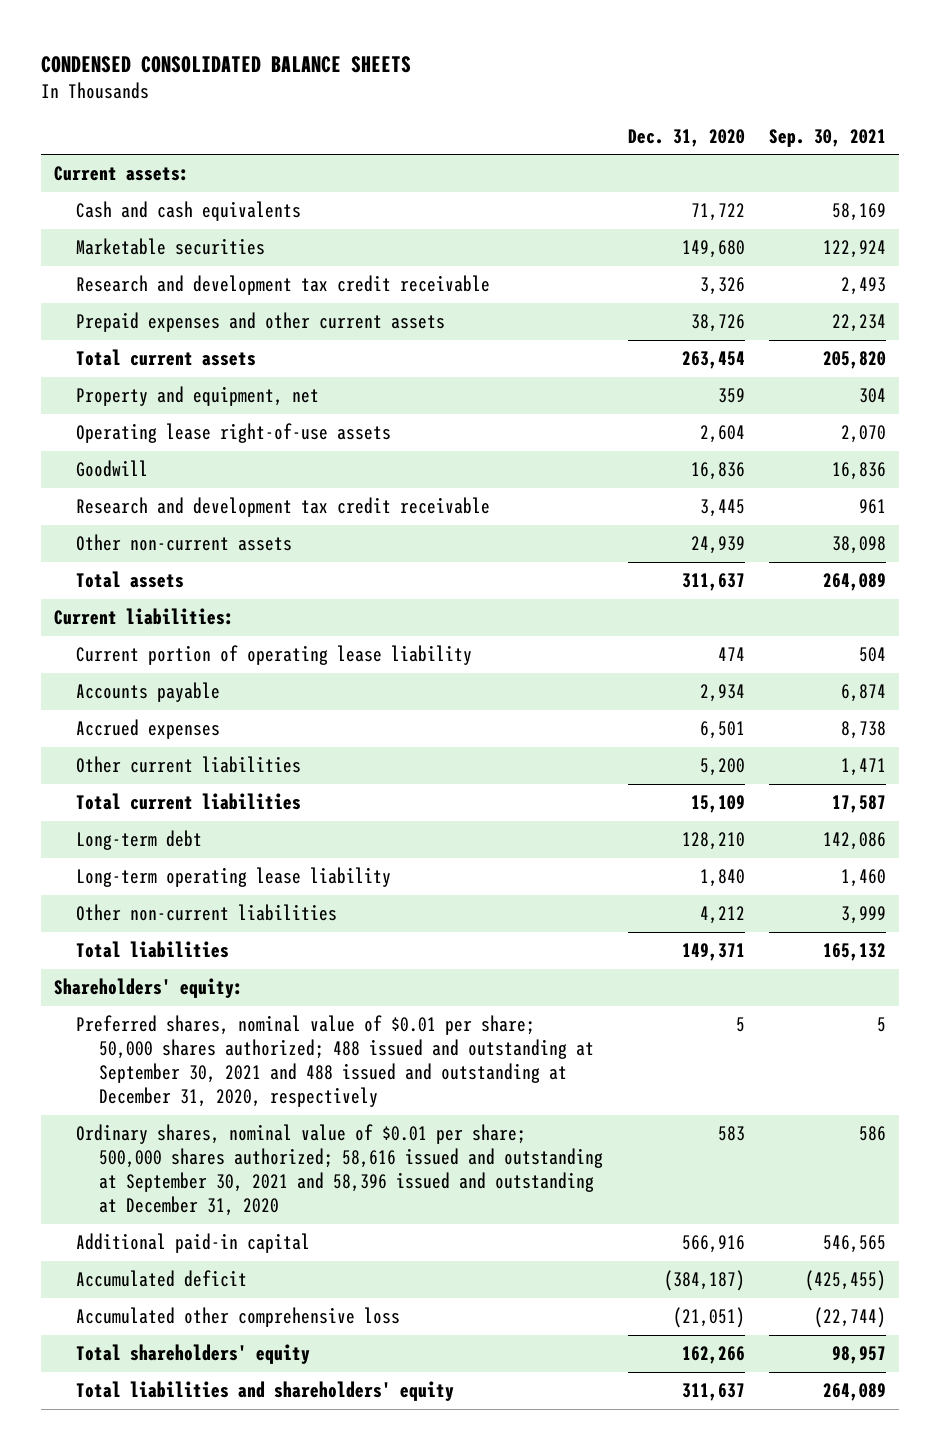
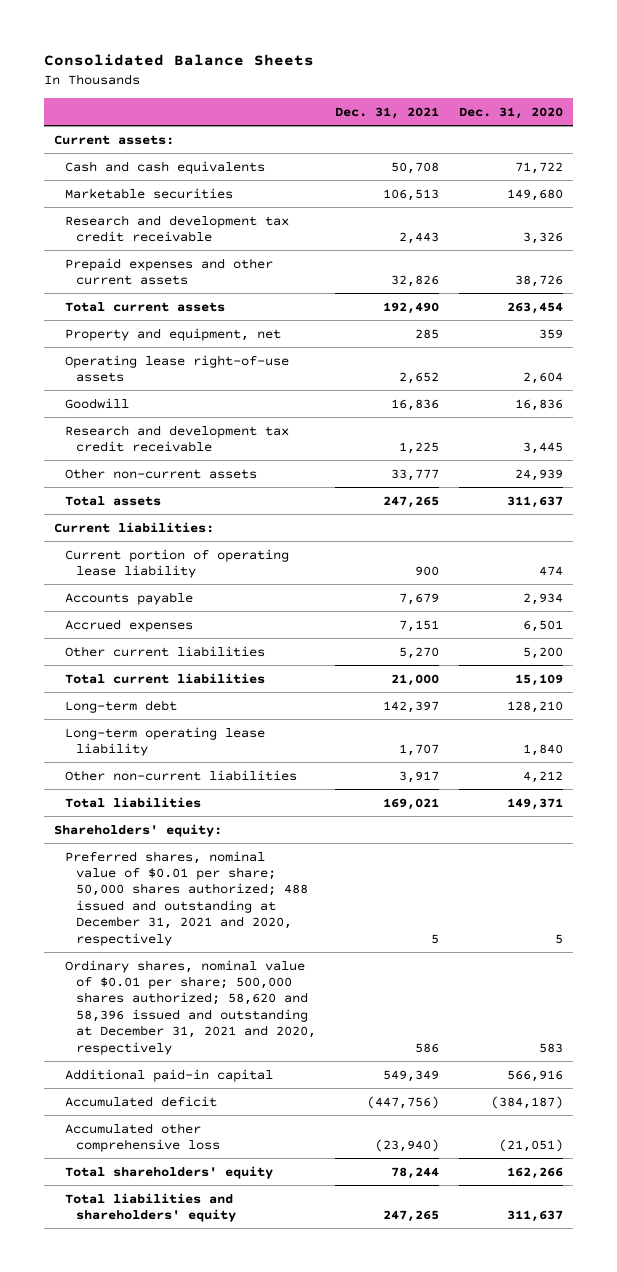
[41,55,412,73] CONDENSED CONSOLIDATED BALANCE SHEETS -> [43,54,314,67] Consolidated Balance Sheets
[769,128,887,147] Sep. 30, 2021 -> none
none -> [335,106,440,119] Dec. 31, 2021
[76,1015,594,1108] Preferred shares, nominal value of $0.01 per share; 50,000 shares authorized; 488 issued and outstanding at September 30, 2021 and 488 issued and outstanding at December 31, 2020, respectively -> [64,850,308,946] Preferred shares, nominal value of $0.01 per share; 50,000 shares authorized; 488 issued and outstanding at December 31, 2021 and 2020, respectively
[76,1124,603,1217] Ordinary shares, nominal value of $0.01 per share; 500,000 shares authorized; 58,616 issued and outstanding at September 30, 2021 and 58,396 issued and outstanding at December 31, 2020 -> [64,959,316,1055] Ordinary shares, nominal value of $0.01 per share; 500,000 shares authorized; 58,620 and 58,396 issued and outstanding at December 31, 2021 and 2020, respectively

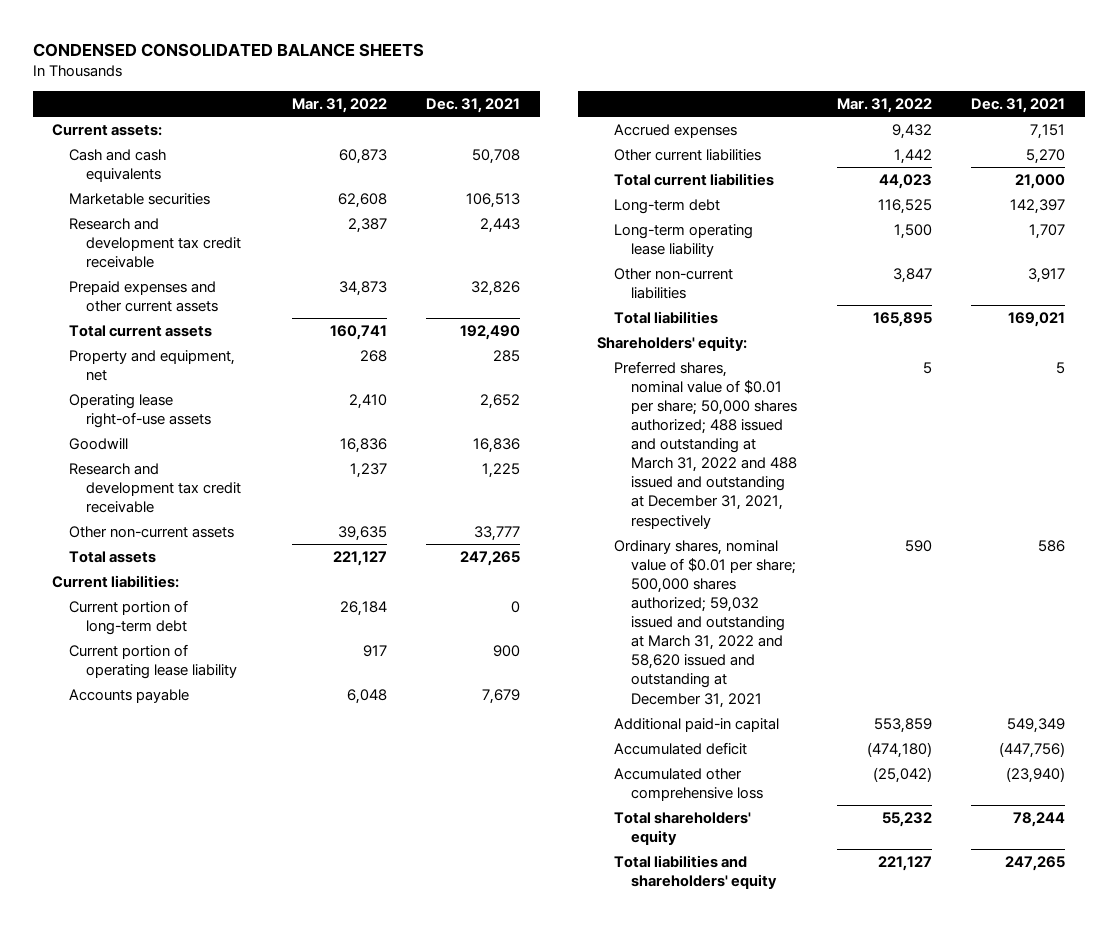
[43,54,314,67] Consolidated Balance Sheets -> [32,42,424,57] CONDENSED CONSOLIDATED BALANCE SHEETS
[459,106,564,119] Dec. 31, 2020 -> none
none -> [291,98,387,114] Mar. 31, 2022
none -> [69,599,189,635] Current portion of long-term debt
[64,850,308,946] Preferred shares, nominal value of $0.01 per share; 50,000 shares authorized; 488 issued and outstanding at December 31, 2021 and 2020, respectively -> [614,360,798,529] Preferred shares, nominal value of $0.01 per share; 50,000 shares authorized; 488 issued and outstanding at March 31, 2022 and 488 issued and outstanding at December 31, 2021, respectively
[64,959,316,1055] Ordinary shares, nominal value of $0.01 per share; 500,000 shares authorized; 58,620 and 58,396 issued and outstanding at December 31, 2021 and 2020, respectively -> [614,539,797,708] Ordinary shares, nominal value of $0.01 per share; 500,000 shares authorized; 59,032 issued and outstanding at March 31, 2022 and 58,620 issued and outstanding at December 31, 2021

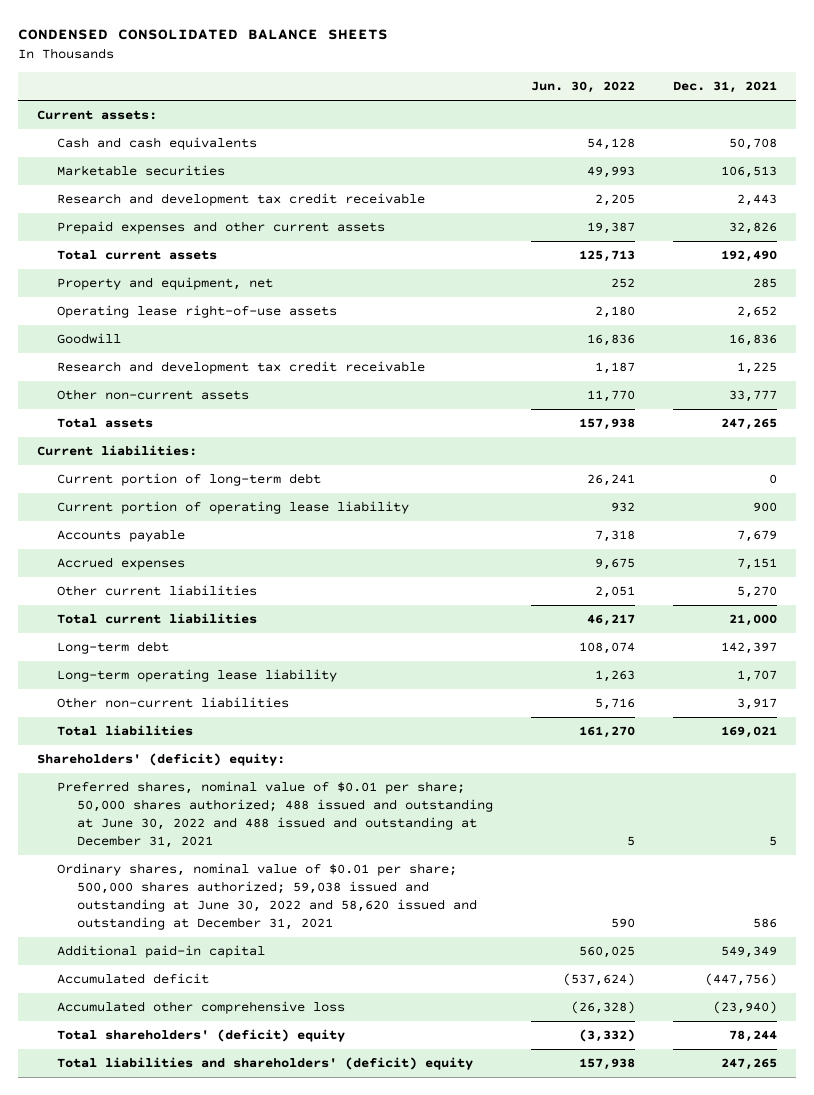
[291,98,387,114] Mar. 31, 2022 -> none
none -> [530,81,635,94] Jun. 30, 2022
[597,335,748,351] Shareholders' equity: -> [36,753,285,767] Shareholders' (deficit) equity:
[614,360,798,529] Preferred shares, nominal value of $0.01 per share; 50,000 shares authorized; 488 issued and outstanding at March 31, 2022 and 488 issued and outstanding at December 31, 2021, respectively -> [56,781,493,849] Preferred shares, nominal value of $0.01 per share; 50,000 shares authorized; 488 issued and outstanding at June 30, 2022 and 488 issued and outstanding at December 31, 2021
[614,539,797,708] Ordinary shares, nominal value of $0.01 per share; 500,000 shares authorized; 59,032 issued and outstanding at March 31, 2022 and 58,620 issued and outstanding at December 31, 2021 -> [56,863,477,931] Ordinary shares, nominal value of $0.01 per share; 500,000 shares authorized; 59,038 issued and outstanding at June 30, 2022 and 58,620 issued and outstanding at December 31, 2021
[614,811,752,845] Total shareholders' equity -> [56,1029,345,1043] Total shareholders' (deficit) equity
[614,854,778,889] Total liabilities and shareholders' equity -> [56,1057,473,1071] Total liabilities and shareholders' (deficit) equity

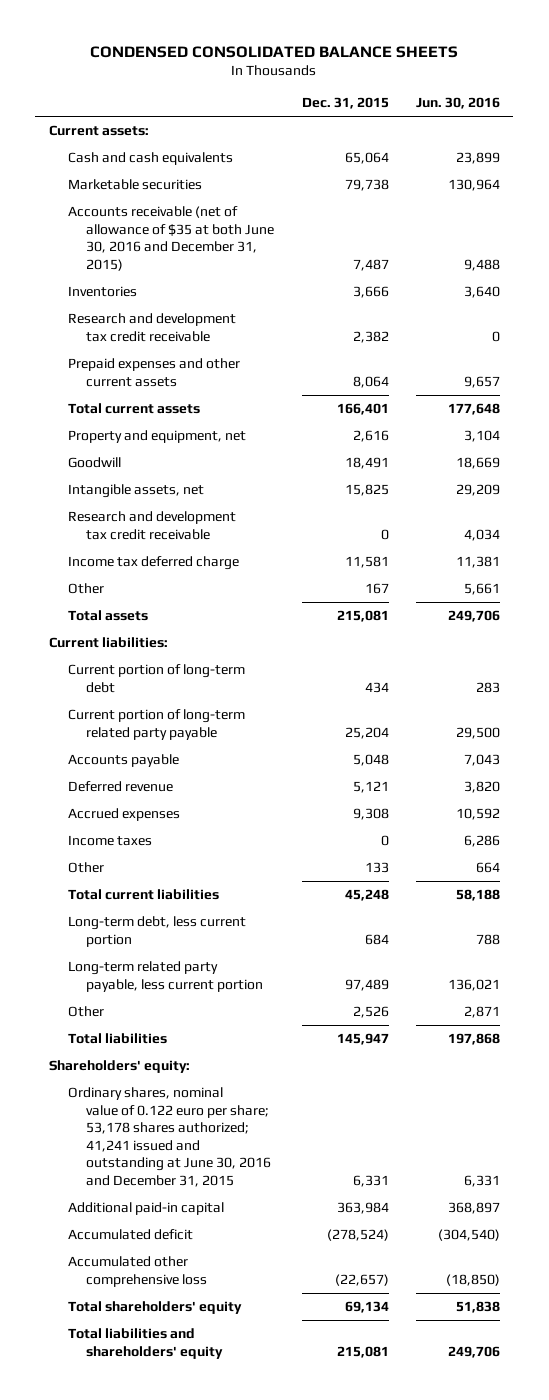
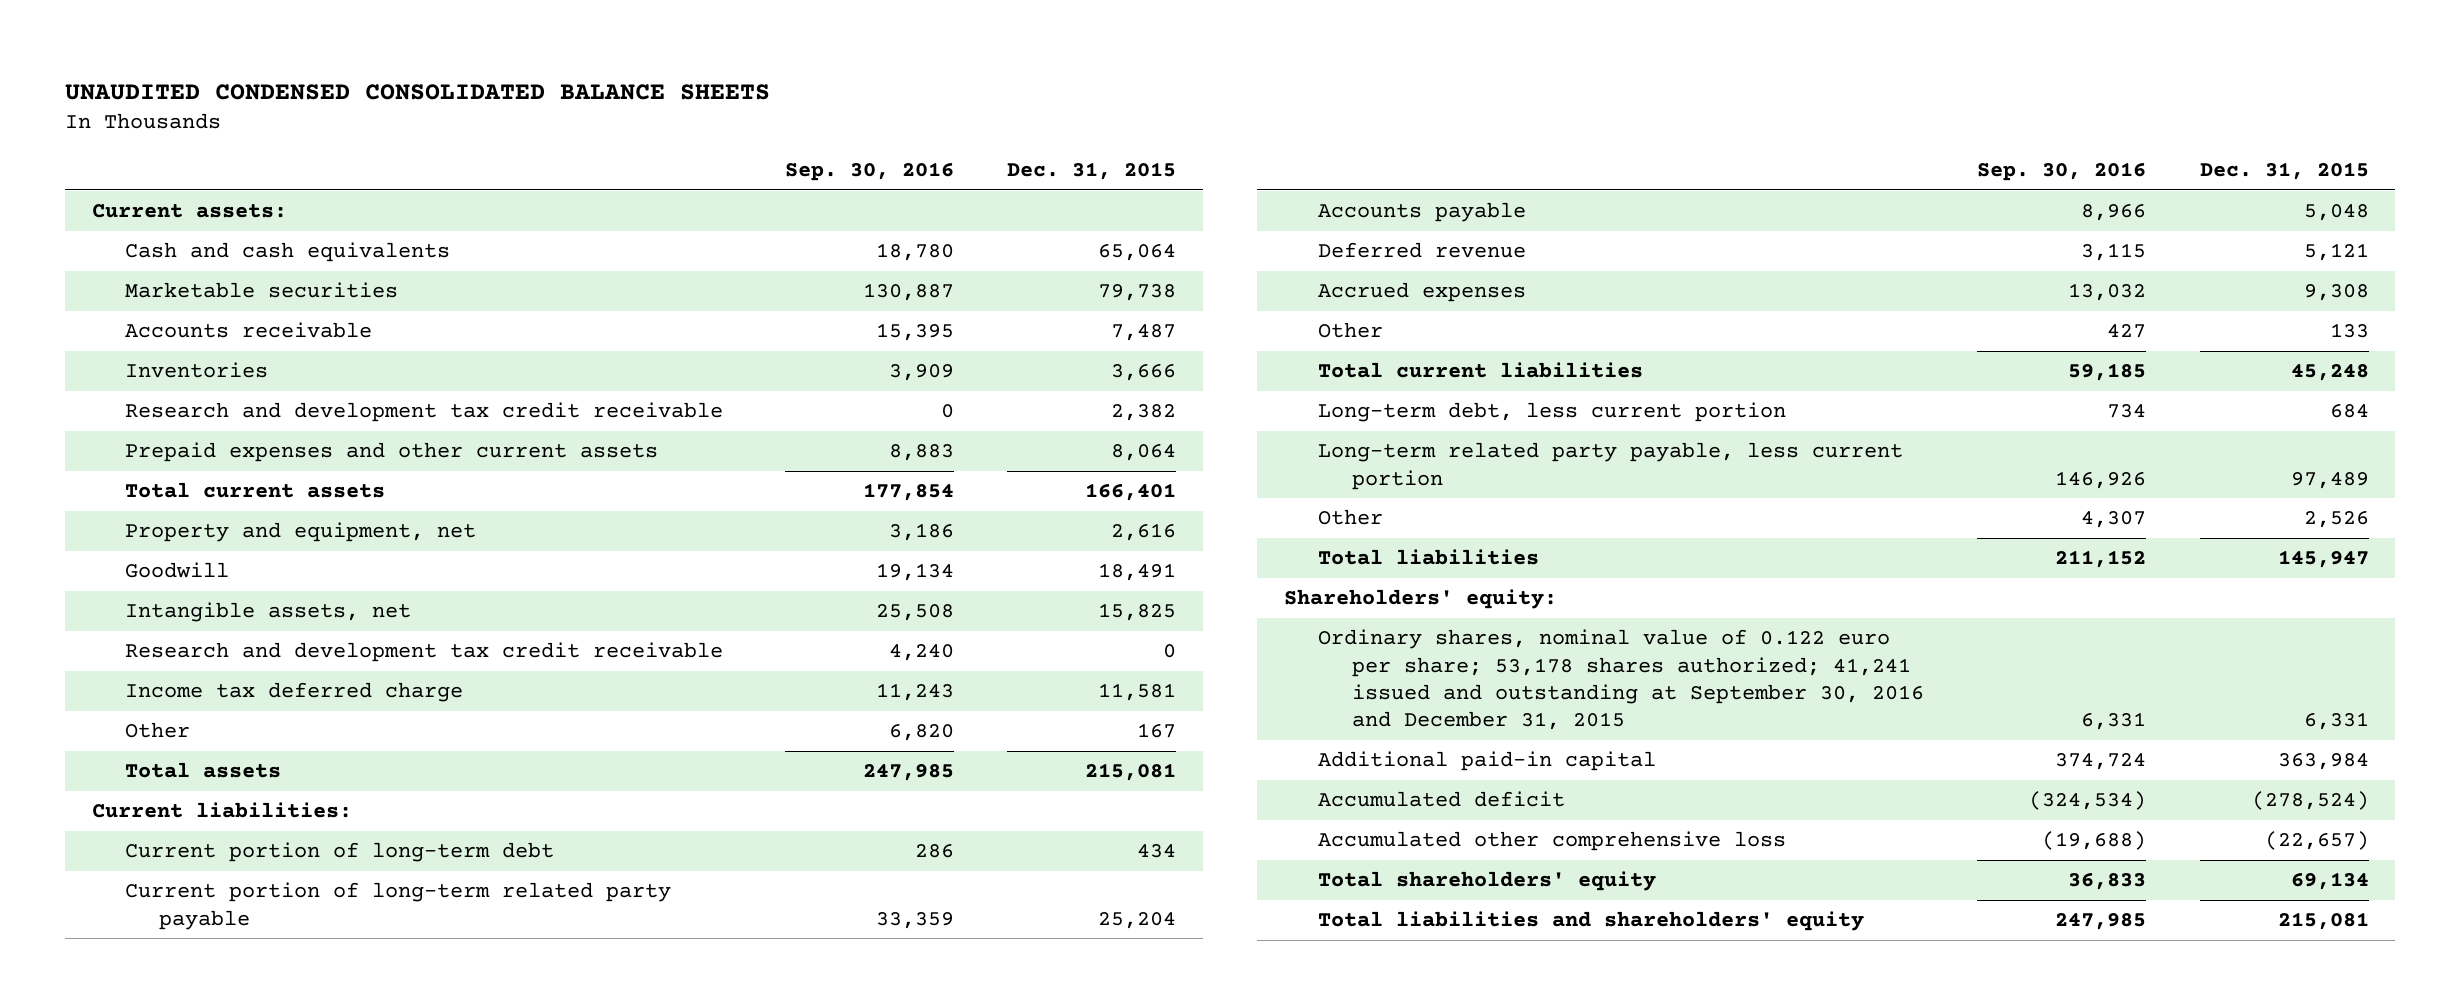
[90,45,459,58] CONDENSED CONSOLIDATED BALANCE SHEETS -> [64,83,770,100] UNAUDITED CONDENSED CONSOLIDATED BALANCE SHEETS
[415,97,500,110] Jun. 30, 2016 -> none
none -> [784,162,954,182] Sep. 30, 2016
[67,206,275,271] Accounts receivable (net of allowance of $35 at both June 30, 2016 and December 31, 2015) -> [125,322,373,339] Accounts receivable
[67,835,152,847] Income taxes -> none
[67,1087,272,1187] Ordinary shares, nominal value of 0.122 euro per share; 53,178 shares authorized; 41,241 issued and outstanding at June 30, 2016 and December 31, 2015 -> [1317,629,1924,730] Ordinary shares, nominal value of 0.122 euro per share; 53,178 shares authorized; 41,241 issued and outstanding at September 30, 2016 and December 31, 2015

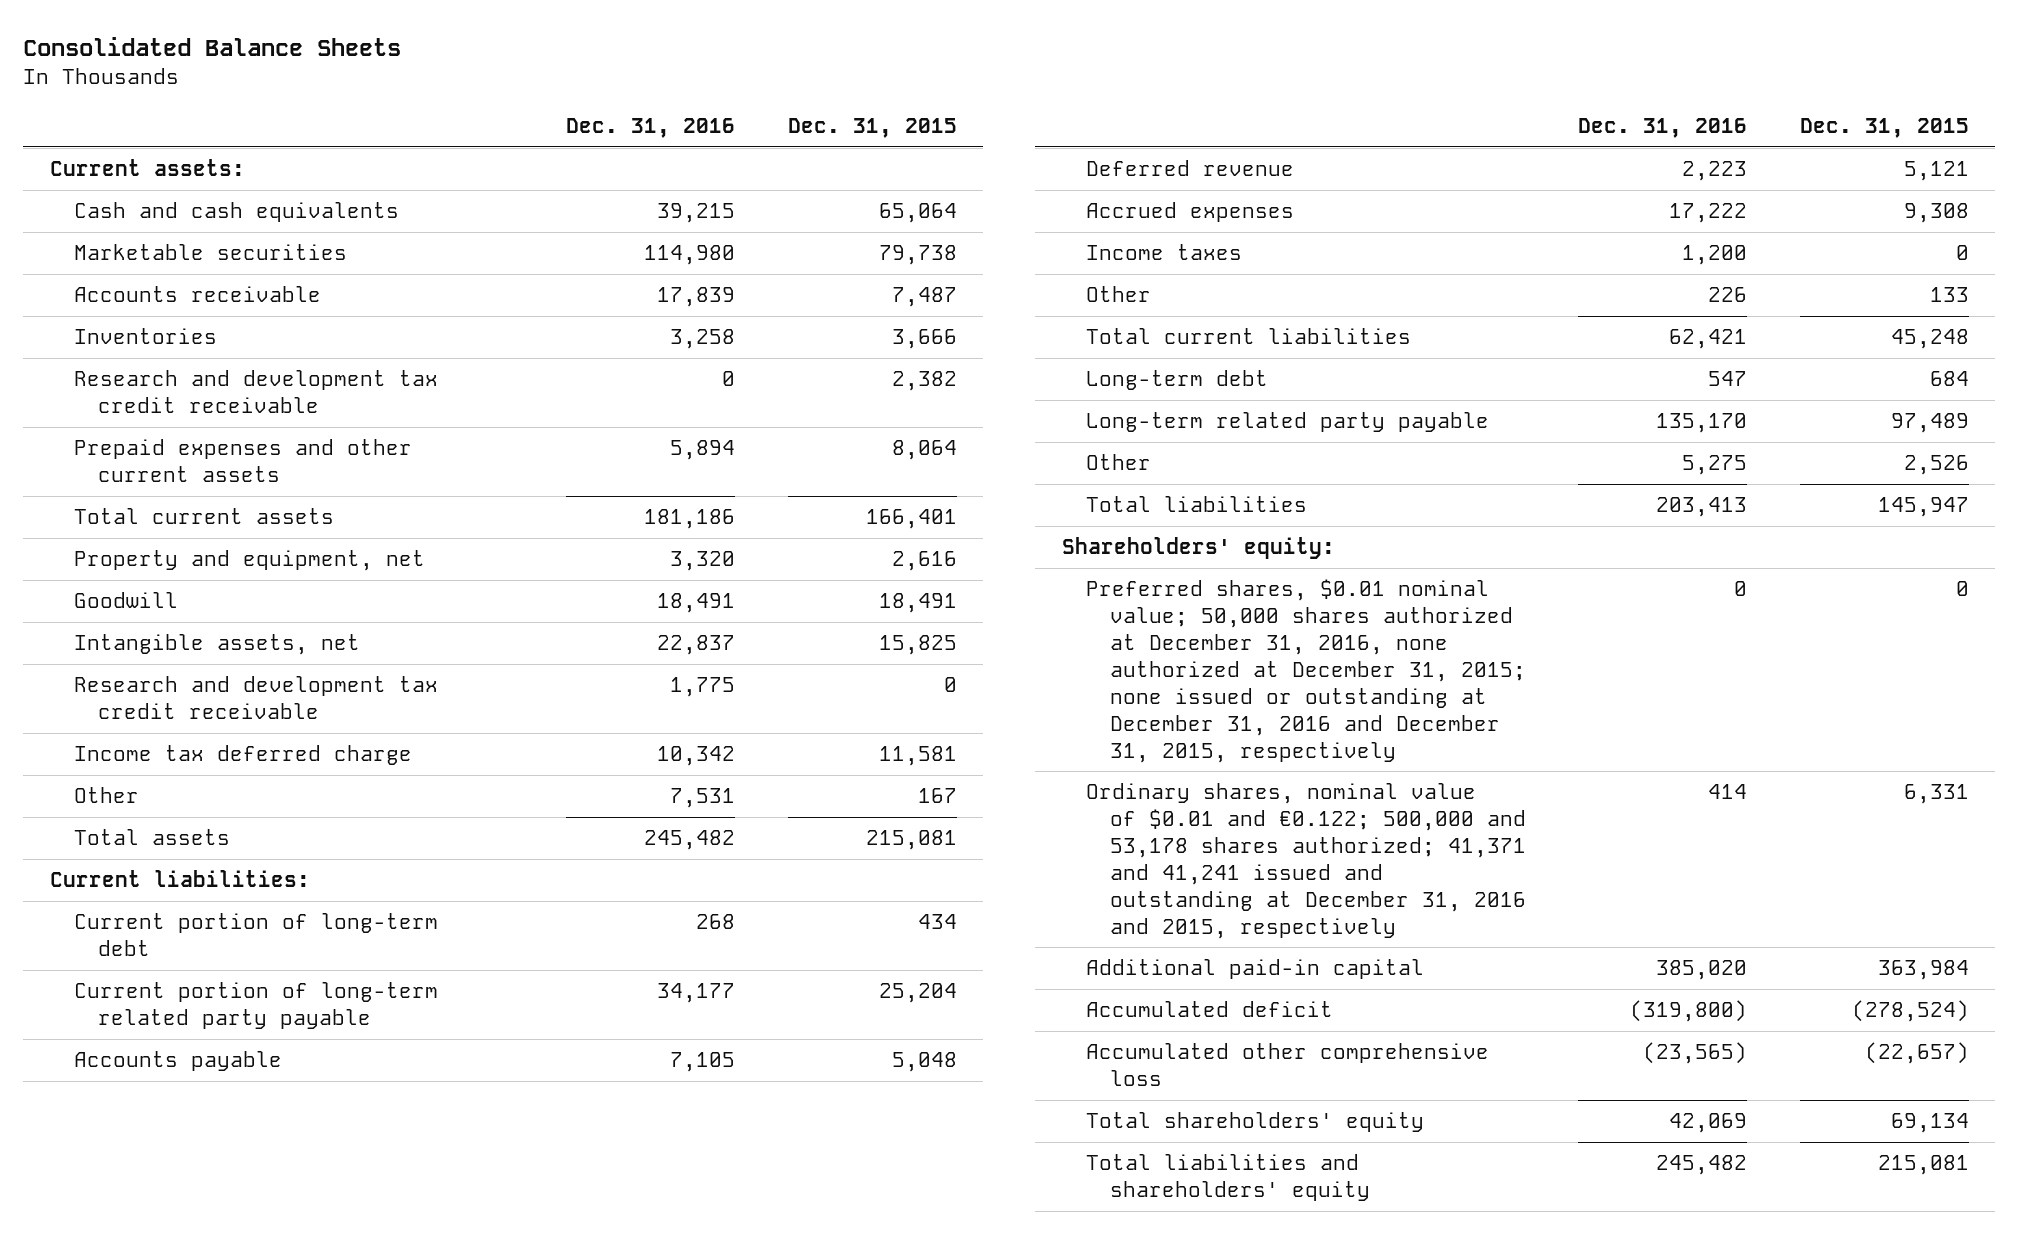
[64,83,770,100] UNAUDITED CONDENSED CONSOLIDATED BALANCE SHEETS -> [23,36,402,56] Consolidated Balance Sheets
[784,162,954,182] Sep. 30, 2016 -> none
none -> [566,118,736,139] Dec. 31, 2016
none -> [1085,244,1242,261] Income taxes
[1317,402,1786,423] Long-term debt, less current portion -> [1085,370,1268,391] Long-term debt
[1317,442,1903,490] Long-term related party payable, less current portion -> [1085,412,1489,433] Long-term related party payable
none -> [1085,579,1526,763] Preferred shares, $0.01 nominal value; 50,000 shares authorized at December 31, 2016, none authorized at December 31, 2015; none issued or outstanding at December 31, 2016 and December 31, 2015, respectively
[1317,629,1924,730] Ordinary shares, nominal value of 0.122 euro per share; 53,178 shares authorized; 41,241 issued and outstanding at September 30, 2016 and December 31, 2015 -> [1085,783,1526,939] Ordinary shares, nominal value of $0.01 and €0.122; 500,000 and 53,178 shares authorized; 41,371 and 41,241 issued and outstanding at December 31, 2016 and 2015, respectively

